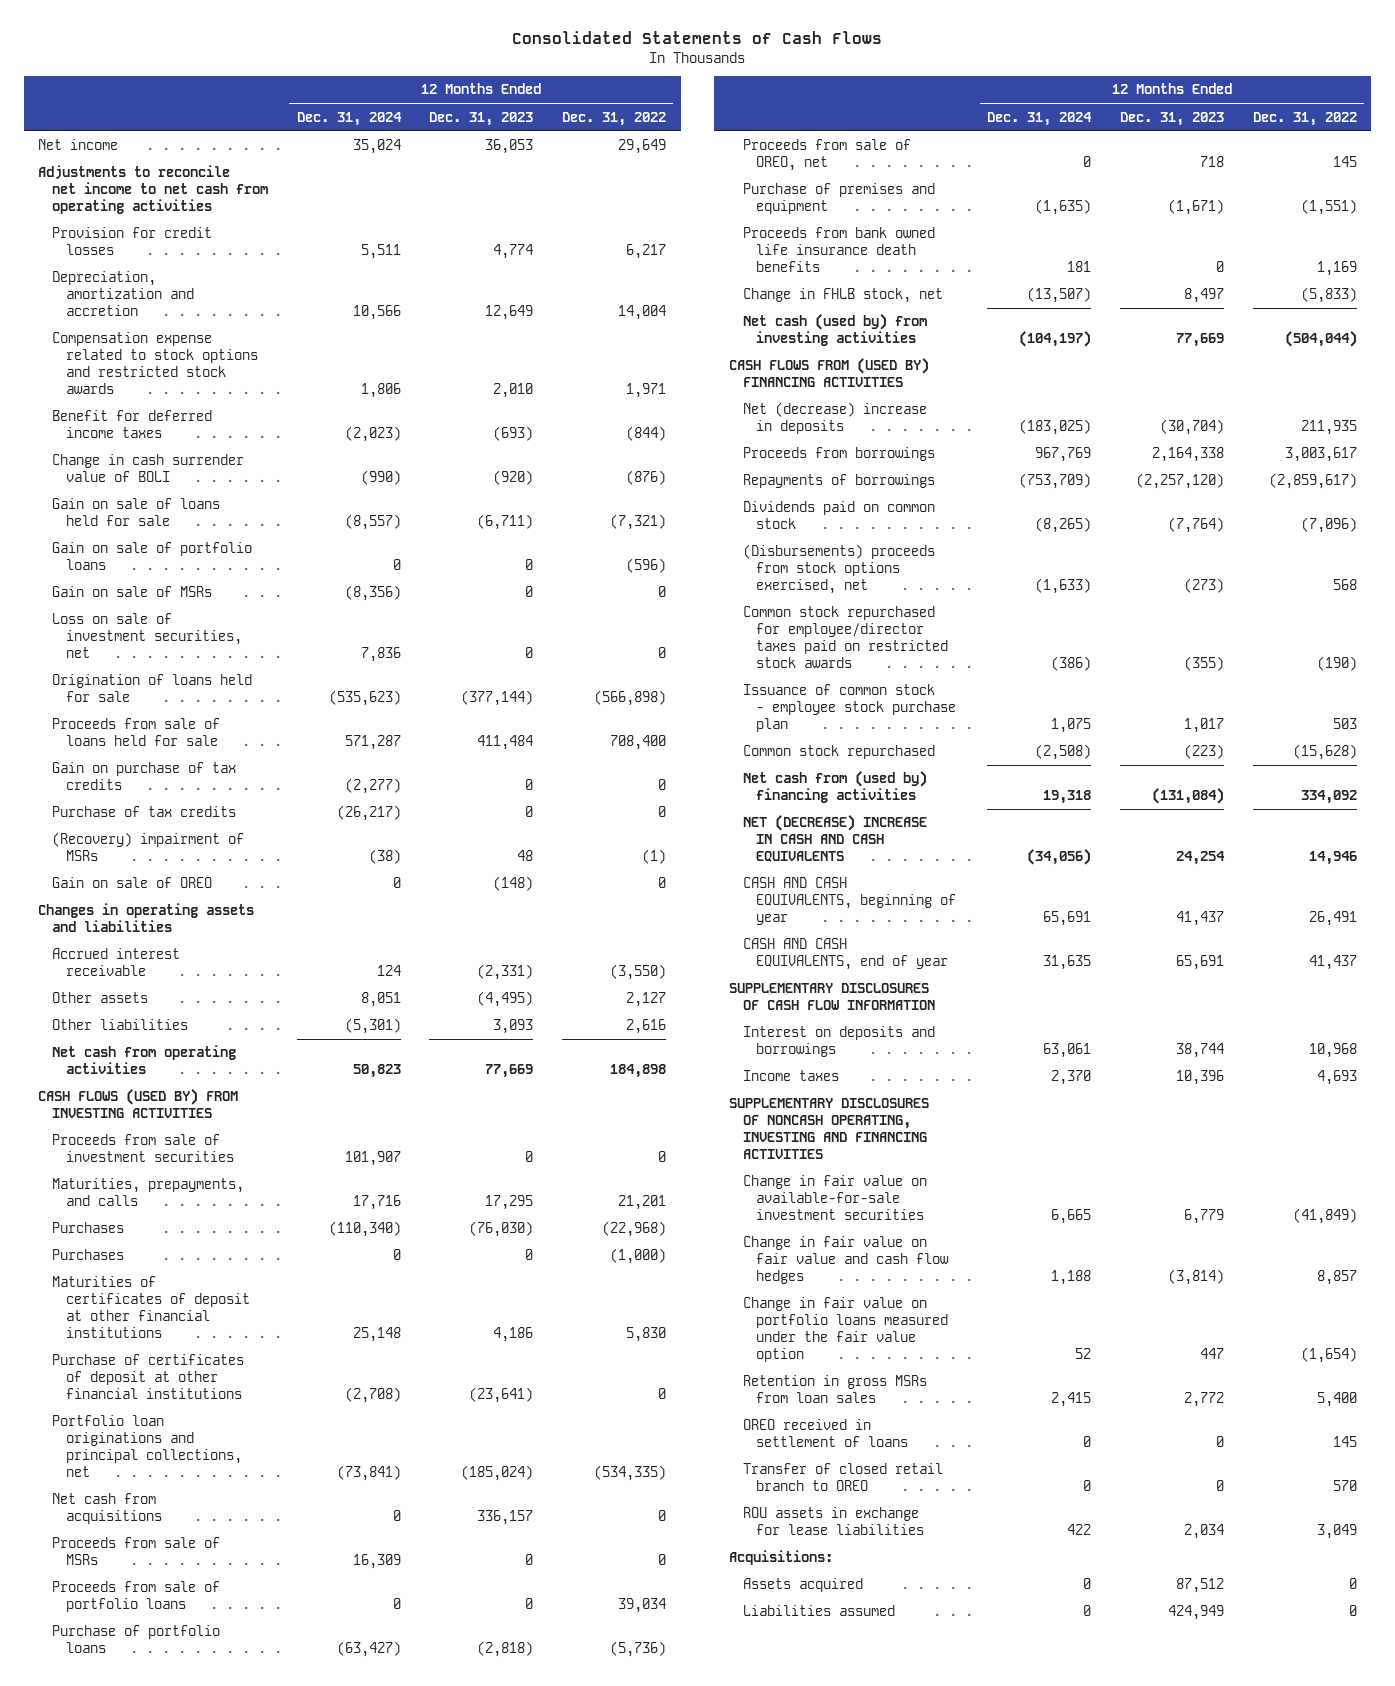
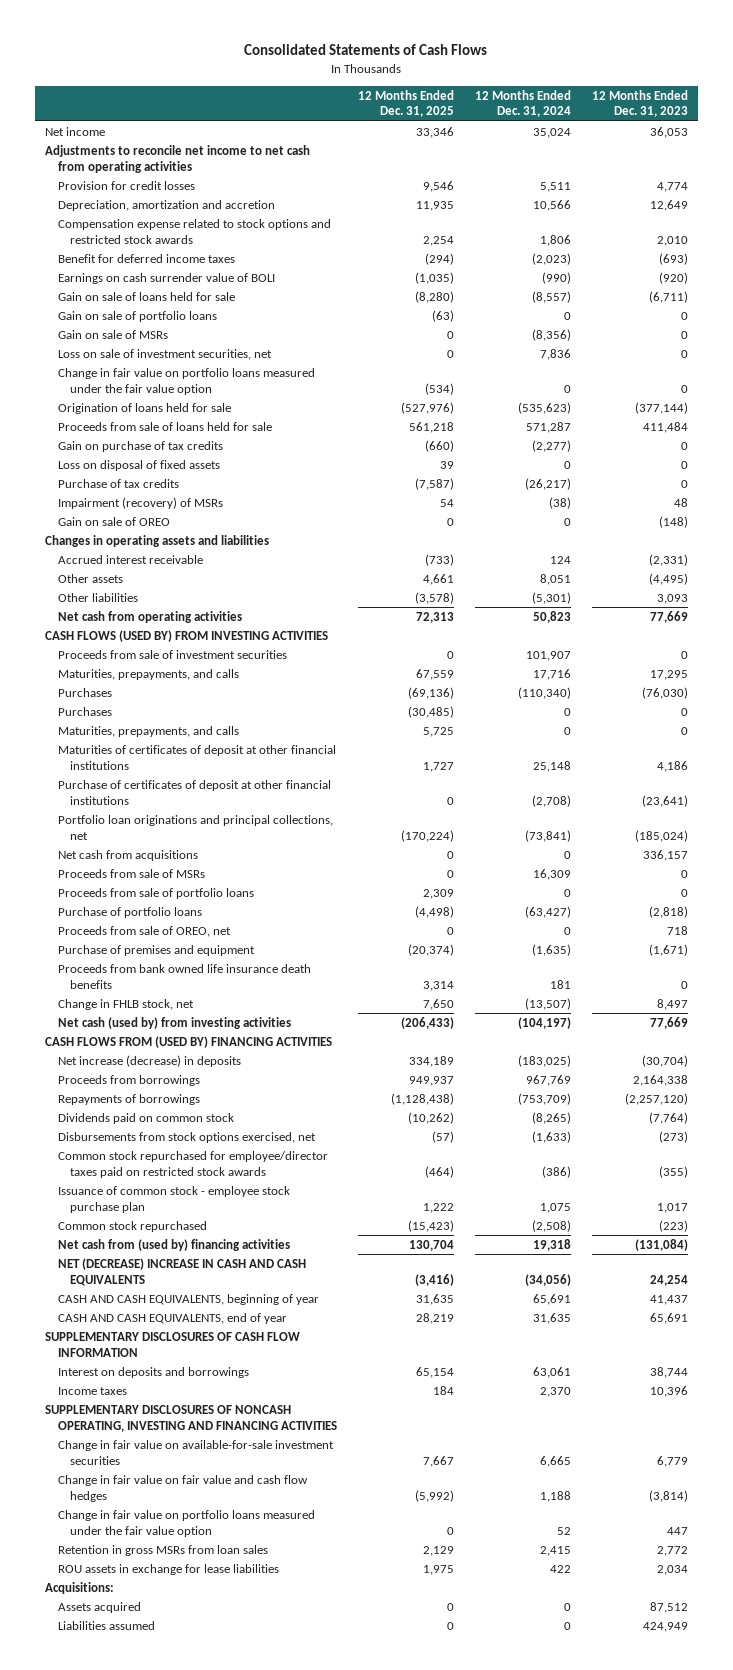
[562,111,667,126] Dec. 31, 2022 -> none
none -> [357,89,454,118] 12 Months Ended Dec. 31, 2025
[51,454,244,483] Change in cash surrender value of BOLI -> [57,272,275,284] Earnings on cash surrender value of BOLI
none -> [57,367,315,395] Change in fair value on portfolio loans measured under the fair value option
none -> [57,459,220,471] Loss on disposal of fixed assets
[51,832,244,862] (Recovery) impairment of MSRs -> [57,496,223,509] Impairment (recovery) of MSRs
none -> [57,725,239,737] Maturities, prepayments, and calls
[742,402,927,435] Net (decrease) increase in deposits -> [57,1054,241,1067] Net increase (decrease) in deposits
[742,544,935,595] (Disbursements) proceeds from stock options exercised, net -> [57,1131,316,1143] Disbursements from stock options exercised, net
[742,1419,909,1448] OREO received in settlement of loans -> none
[742,1463,943,1492] Transfer of closed retail branch to OREO -> none

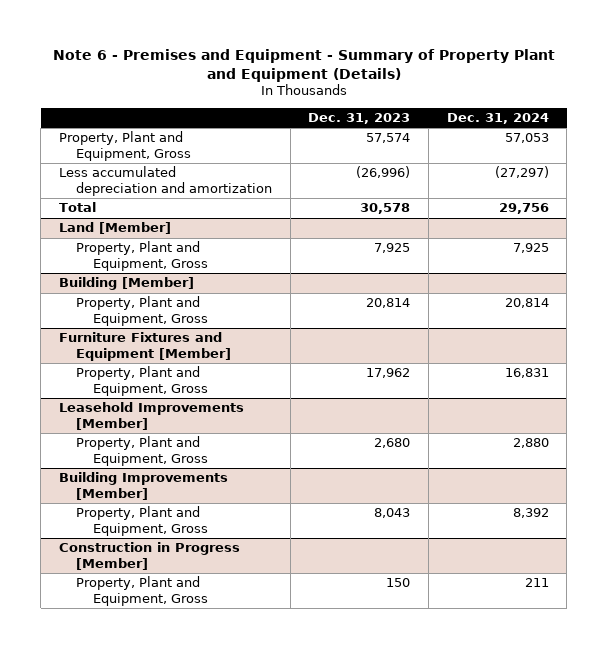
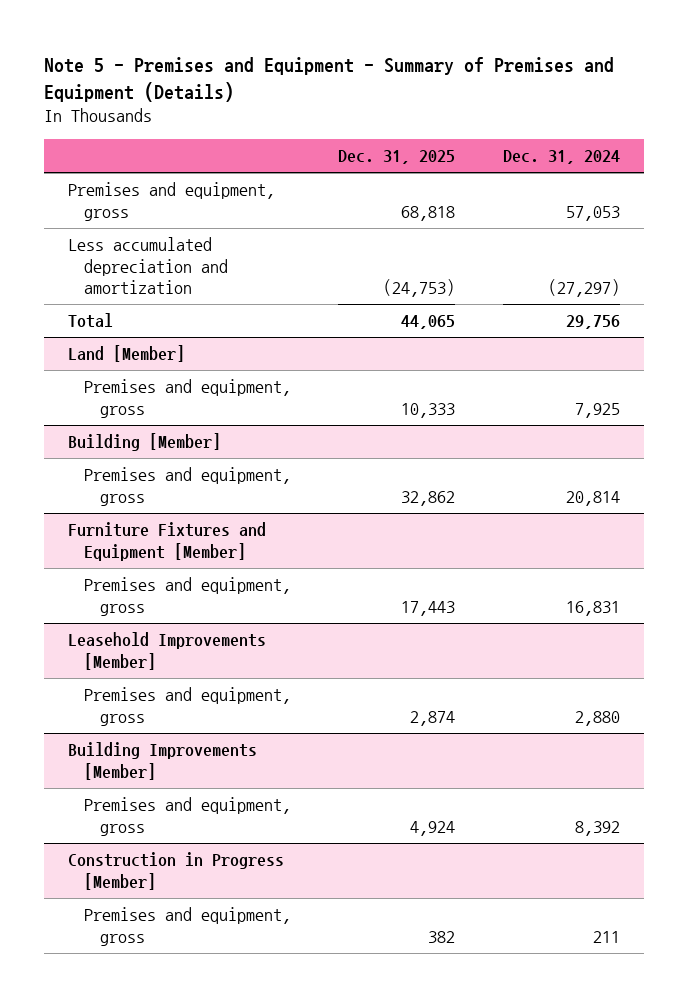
[52,48,555,82] Note 6 - Premises and Equipment - Summary of Property Plant and Equipment (Details) -> [43,56,614,102] Note 5 - Premises and Equipment - Summary of Premises and Equipment (Details)
[308,113,411,125] Dec. 31, 2023 -> none
none -> [338,150,456,165] Dec. 31, 2025
[58,131,191,161] Property, Plant and Equipment, Gross -> [67,182,275,221] Premises and equipment, gross
[75,241,208,271] Property, Plant and Equipment, Gross -> [83,379,291,418] Premises and equipment, gross
[75,296,208,326] Property, Plant and Equipment, Gross -> [83,467,291,506] Premises and equipment, gross
[75,366,208,396] Property, Plant and Equipment, Gross -> [83,577,291,616] Premises and equipment, gross
[75,436,208,466] Property, Plant and Equipment, Gross -> [83,687,291,726] Premises and equipment, gross
[75,506,208,536] Property, Plant and Equipment, Gross -> [83,797,291,836] Premises and equipment, gross
[75,576,208,606] Property, Plant and Equipment, Gross -> [83,907,291,946] Premises and equipment, gross

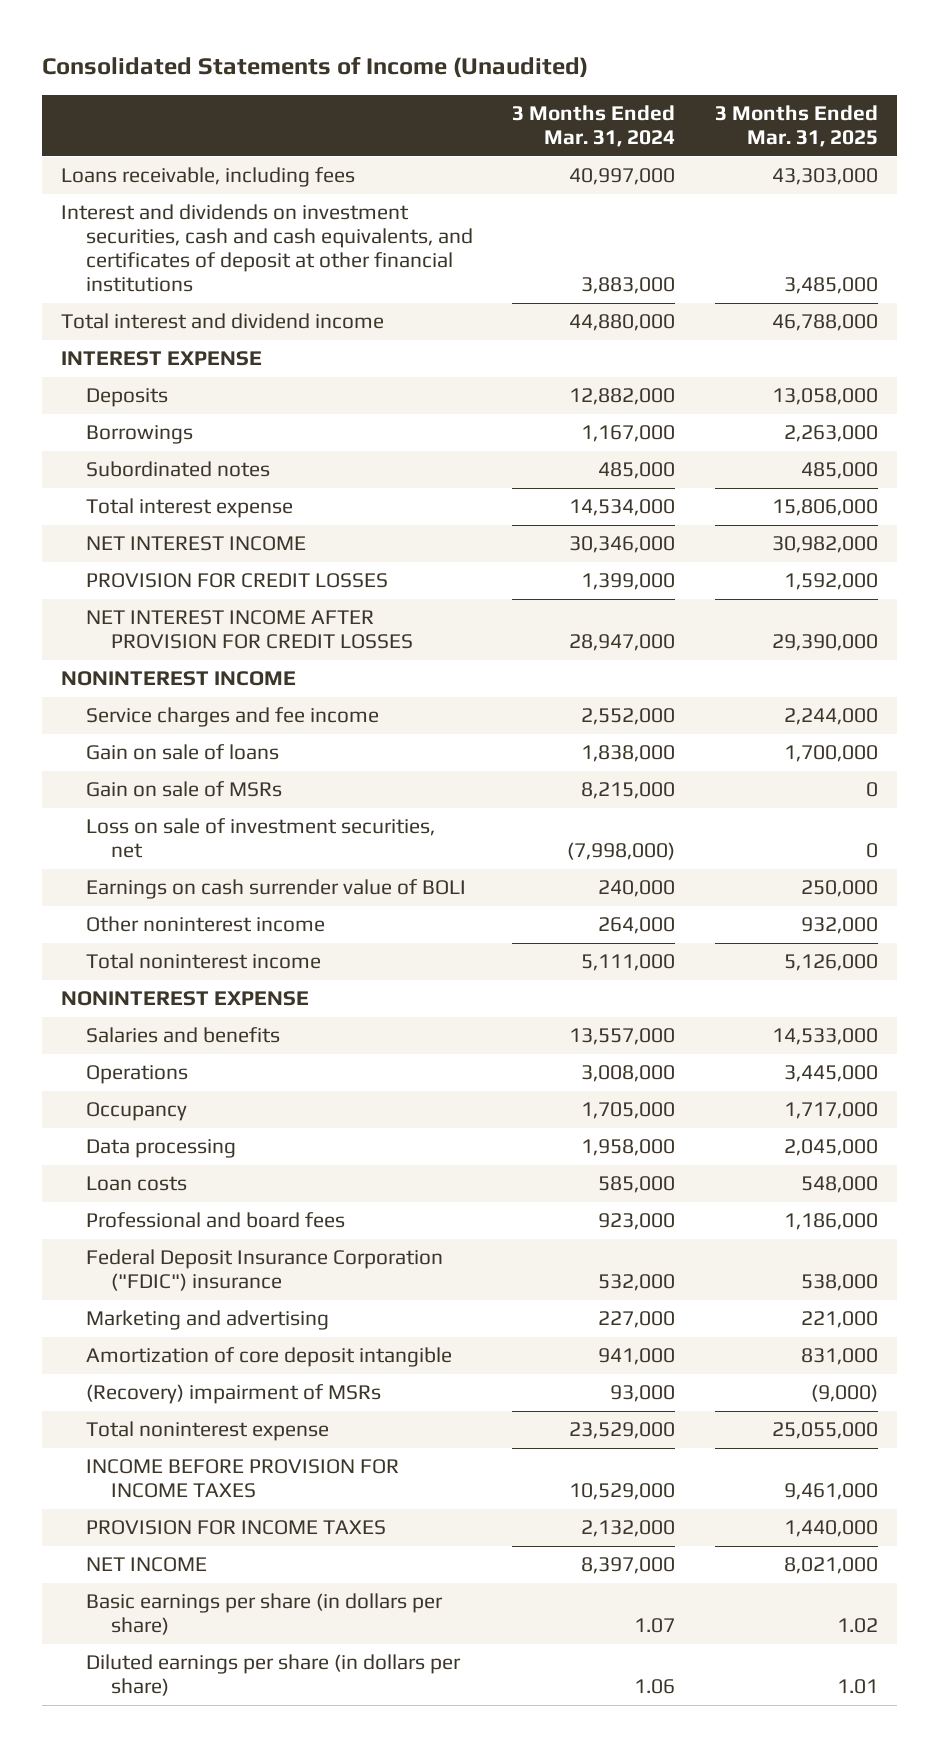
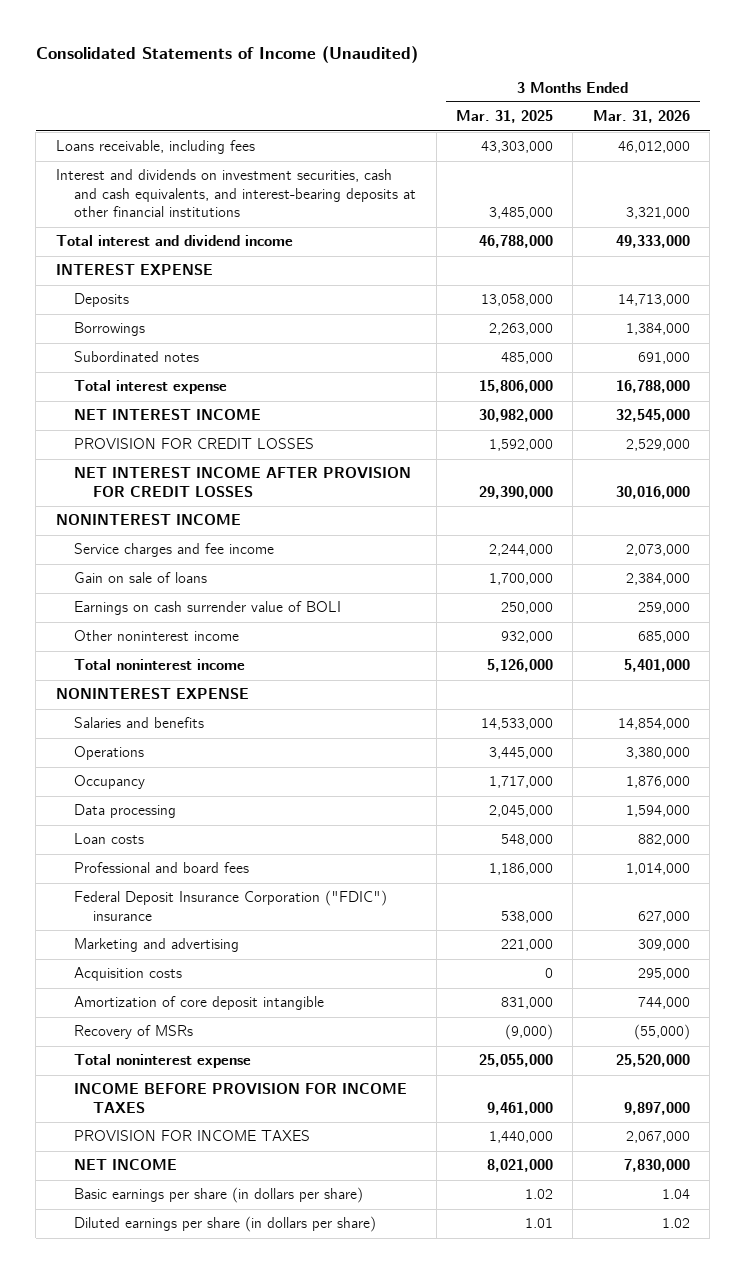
[512,105,676,148] 3 Months Ended Mar. 31, 2024 -> none
none -> [592,110,690,124] Mar. 31, 2026
[61,204,474,293] Interest and dividends on investment securities, cash and cash equivalents, and certificates of deposit at other financial institutions -> [55,169,417,218] Interest and dividends on investment securities, cash and cash equivalents, and interest-bearing deposits at other financial institutions
[86,781,283,798] Gain on sale of MSRs -> none
[86,818,436,859] Loss on sale of investment securities, net -> none
none -> [74,967,183,982] Acquisition costs
[86,1384,382,1405] (Recovery) impairment of MSRs -> [74,1025,194,1040] Recovery of MSRs

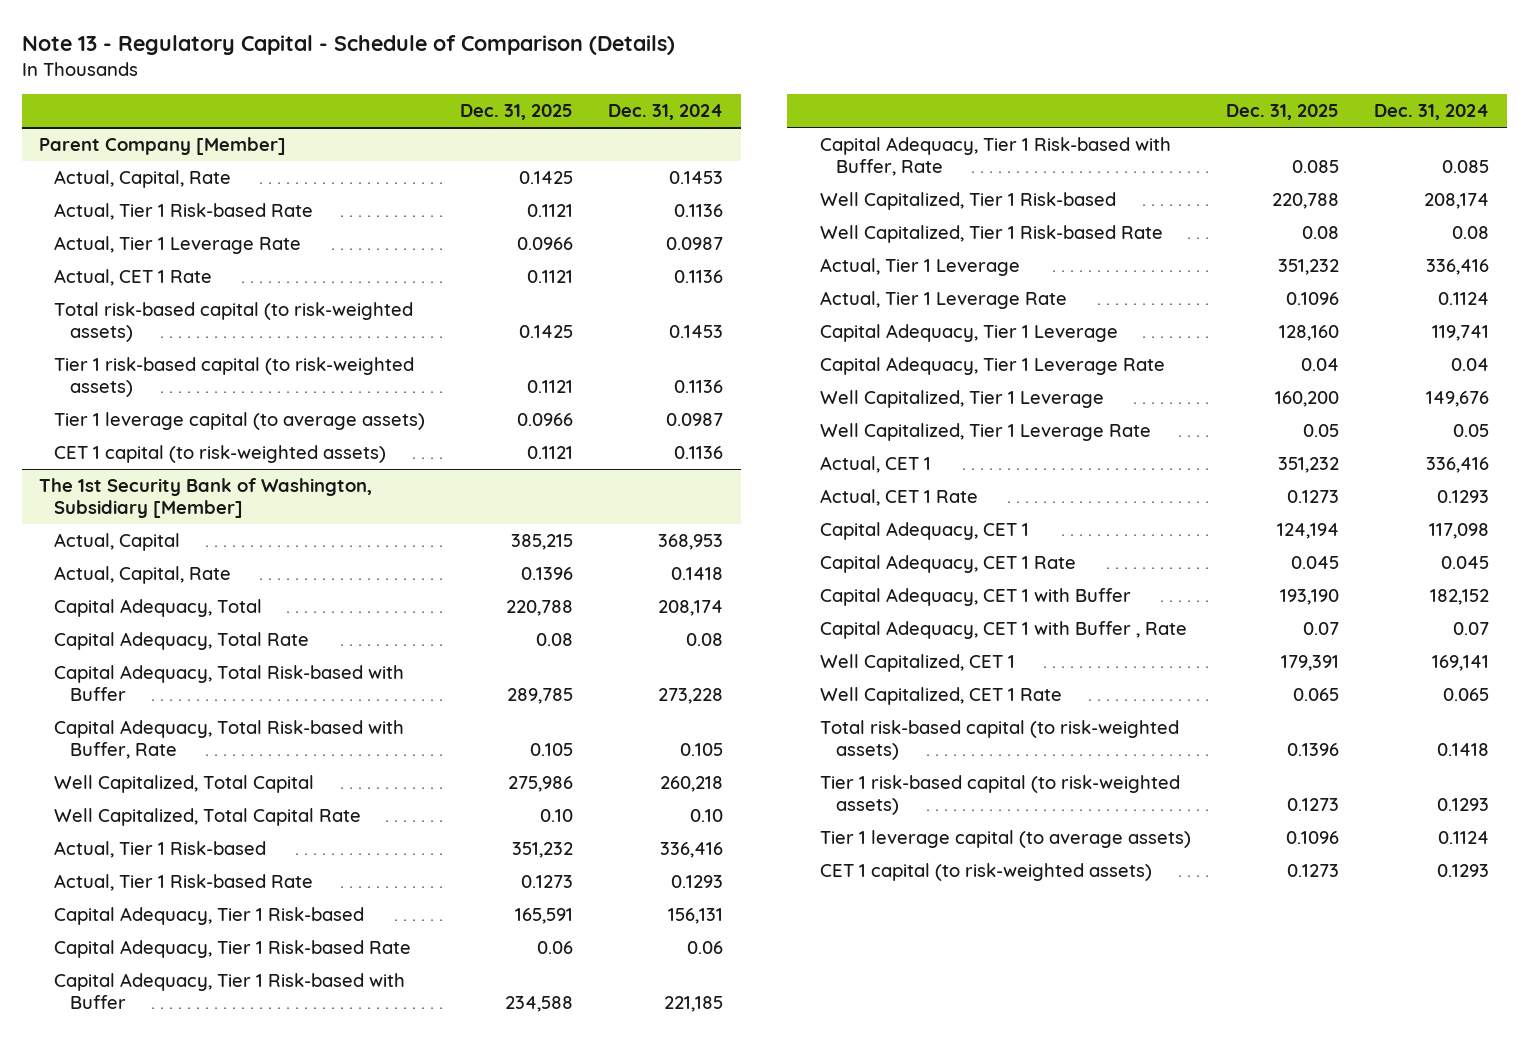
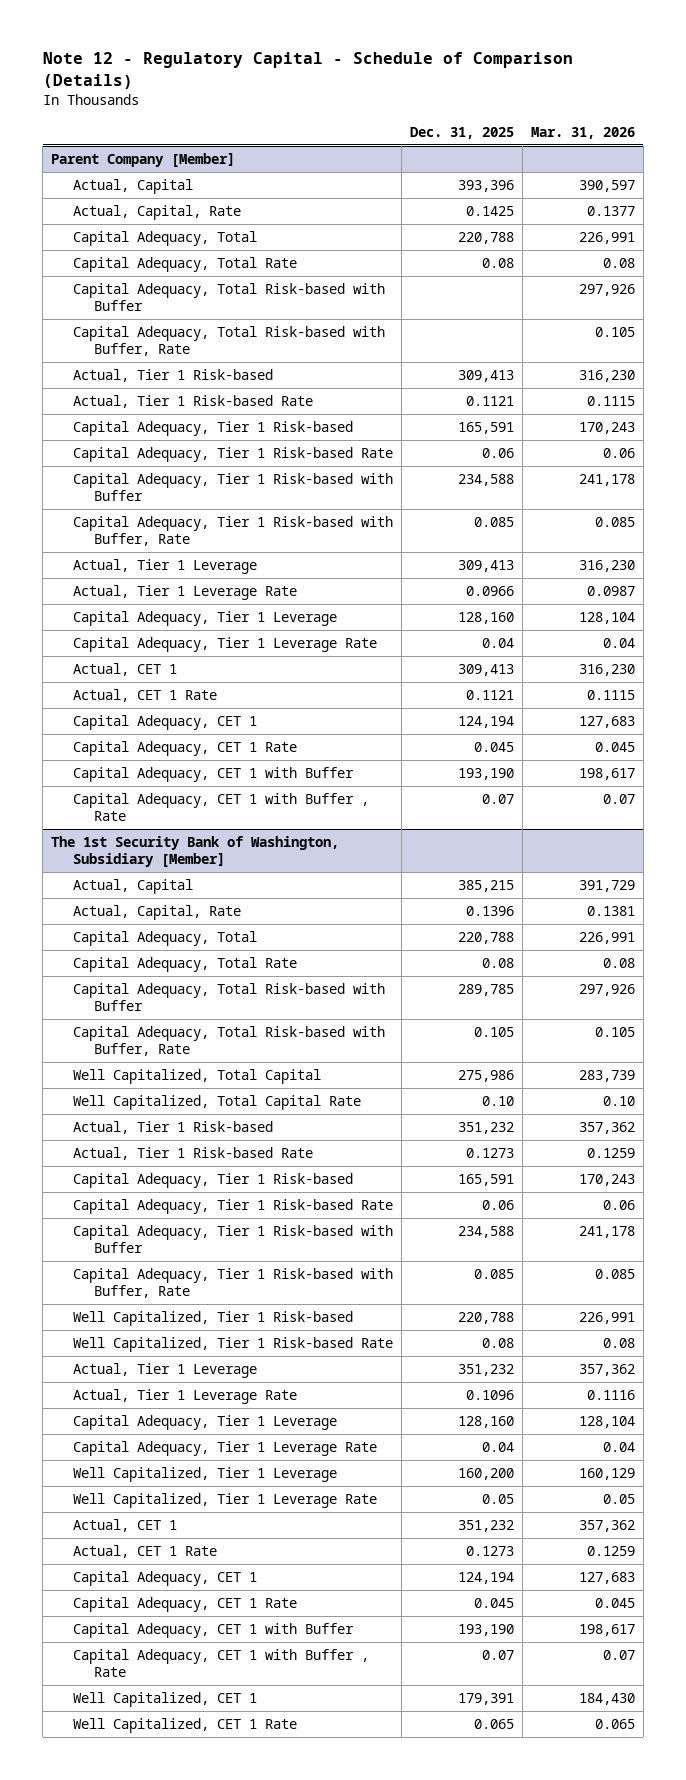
[21,34,675,55] Note 13 - Regulatory Capital - Schedule of Comparison (Details) -> [42,52,573,89] Note 12 - Regulatory Capital - Schedule of Comparison (Details)
[608,104,724,121] Dec. 31, 2024 -> none
none -> [530,126,635,139] Mar. 31, 2026
none -> [72,179,193,195] Actual, Capital
none -> [72,231,257,247] Capital Adequacy, Total
none -> [72,257,297,273] Capital Adequacy, Total Rate
none -> [72,283,385,311] Capital Adequacy, Total Risk-based with Buffer
none -> [72,326,385,356] Capital Adequacy, Total Risk-based with Buffer, Rate
none -> [72,369,273,383] Actual, Tier 1 Risk-based
none -> [72,421,353,437] Capital Adequacy, Tier 1 Risk-based
none -> [72,447,393,463] Capital Adequacy, Tier 1 Risk-based Rate
none -> [72,473,393,501] Capital Adequacy, Tier 1 Risk-based with Buffer
none -> [72,516,393,546] Capital Adequacy, Tier 1 Risk-based with Buffer, Rate
none -> [72,559,257,575] Actual, Tier 1 Leverage
none -> [72,611,337,627] Capital Adequacy, Tier 1 Leverage
none -> [72,637,377,653] Capital Adequacy, Tier 1 Leverage Rate
none -> [72,663,177,677] Actual, CET 1
[54,302,414,342] Total risk-based capital (to risk-weighted assets) -> none
[54,357,415,397] Tier 1 risk-based capital (to risk-weighted assets) -> none
[54,412,426,431] Tier 1 leverage capital (to average assets) -> none
[54,445,387,464] CET 1 capital (to risk-weighted assets) -> none
none -> [72,715,257,731] Capital Adequacy, CET 1
none -> [72,741,297,757] Capital Adequacy, CET 1 Rate
none -> [72,767,354,783] Capital Adequacy, CET 1 with Buffer
none -> [72,793,369,821] Capital Adequacy, CET 1 with Buffer , Rate
[820,720,1180,760] Total risk-based capital (to risk-weighted assets) -> none
[820,775,1181,815] Tier 1 risk-based capital (to risk-weighted assets) -> none
[820,830,1192,849] Tier 1 leverage capital (to average assets) -> none
[820,863,1153,882] CET 1 capital (to risk-weighted assets) -> none

